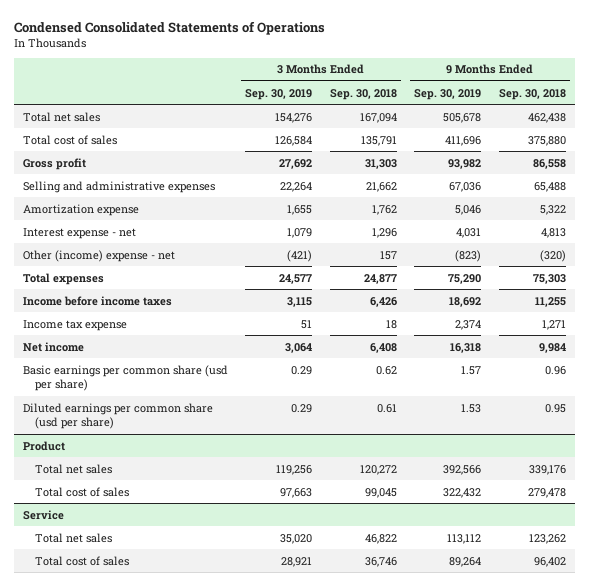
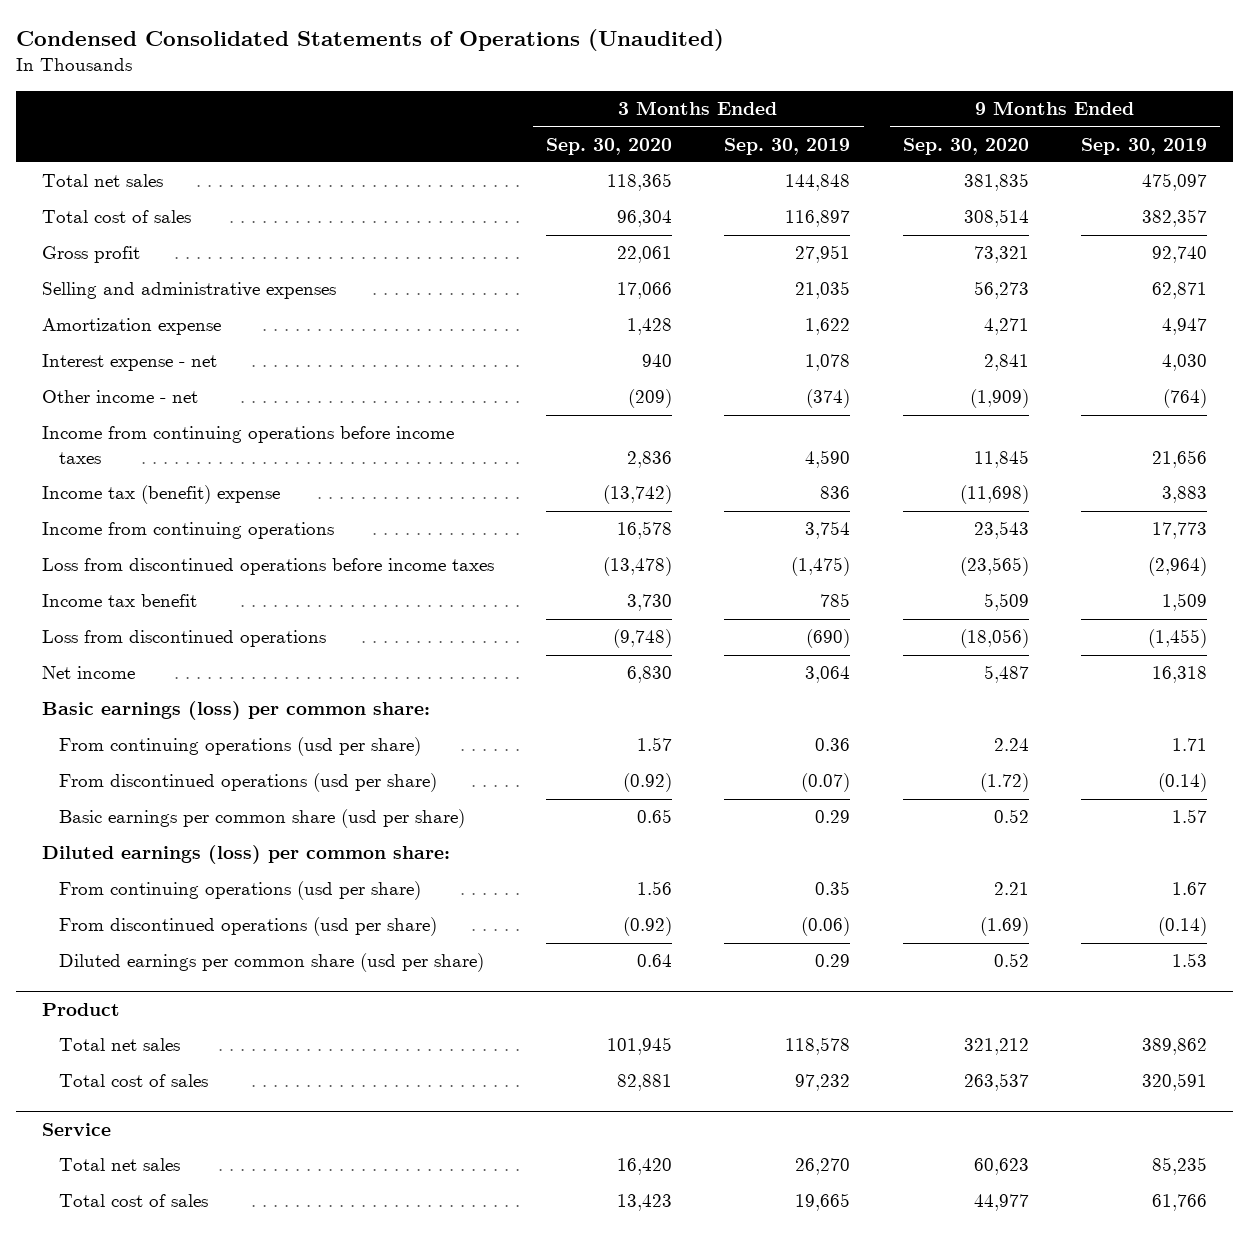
[14,20,326,35] Condensed Consolidated Statements of Operations -> [15,28,724,51] Condensed Consolidated Statements of Operations (Unaudited)
[329,88,397,100] Sep. 30, 2018 -> none
[498,88,566,100] Sep. 30, 2018 -> none
none -> [546,137,673,155] Sep. 30, 2020
none -> [902,137,1029,155] Sep. 30, 2020
[22,272,104,285] Total expenses -> none
[275,112,313,123] 154,276 -> [785,174,851,192] 144,848
[443,112,482,123] 505,678 -> [1142,173,1208,192] 475,097
[275,135,313,146] 126,584 -> [785,210,851,228] 116,897
[445,135,482,146] 411,696 -> [1142,209,1208,228] 382,357
[279,158,313,169] 27,692 -> [795,245,851,264] 27,951
[448,158,482,169] 93,982 -> [1152,246,1208,264] 92,740
[280,181,313,192] 22,264 -> [795,281,851,300] 21,035
[449,181,482,192] 67,036 -> [1152,282,1208,300] 62,871
[287,204,313,215] 1,655 -> [805,318,851,336] 1,622
[455,204,482,215] 5,046 -> [1162,318,1208,336] 4,947
[287,227,313,238] 1,079 -> [805,354,851,372] 1,078
[456,227,482,238] 4,031 -> [1162,354,1208,372] 4,030
[22,249,175,262] Other (income) expense - net -> [41,390,198,404] Other income - net
[287,249,313,262] (421) -> [806,389,851,409] (374)
[455,249,482,262] (823) -> [1163,389,1208,409] (764)
[22,295,172,306] Income before income taxes -> [41,426,454,464] Income from continuing operations before income taxes
[287,296,313,307] 3,115 -> [805,449,851,468] 4,590
[449,296,482,307] 18,692 -> [1152,449,1208,468] 21,656
[22,319,127,331] Income tax expense -> [41,485,280,505] Income tax (benefit) expense
[301,319,313,329] 51 -> [820,486,851,500] 836
[455,319,482,330] 2,374 -> [1162,486,1208,504] 3,883
none -> [41,522,334,540] Income from continuing operations
none -> [41,558,494,576] Loss from discontinued operations before income taxes
none -> [41,594,197,608] Income tax benefit
none -> [41,630,326,648] Loss from discontinued operations
none -> [41,701,430,721] Basic earnings (loss) per common share:
none -> [59,737,422,757] From continuing operations (usd per share)
none -> [59,773,438,793] From discontinued operations (usd per share)
none -> [41,845,450,865] Diluted earnings (loss) per common share:
none -> [59,881,422,901] From continuing operations (usd per share)
none -> [59,917,438,937] From discontinued operations (usd per share)
[276,464,313,475] 119,256 -> [785,1037,851,1056] 118,578
[443,464,482,475] 392,566 -> [1142,1038,1208,1056] 389,862
[280,487,313,498] 97,663 -> [795,1074,851,1092] 97,232
[443,487,482,498] 322,432 -> [1142,1073,1208,1092] 320,591
[280,533,313,544] 35,020 -> [795,1158,851,1176] 26,270
[447,533,482,544] 113,112 -> [1152,1157,1208,1176] 85,235
[281,556,313,567] 28,921 -> [795,1193,851,1212] 19,665
[449,556,482,567] 89,264 -> [1152,1194,1208,1212] 61,766

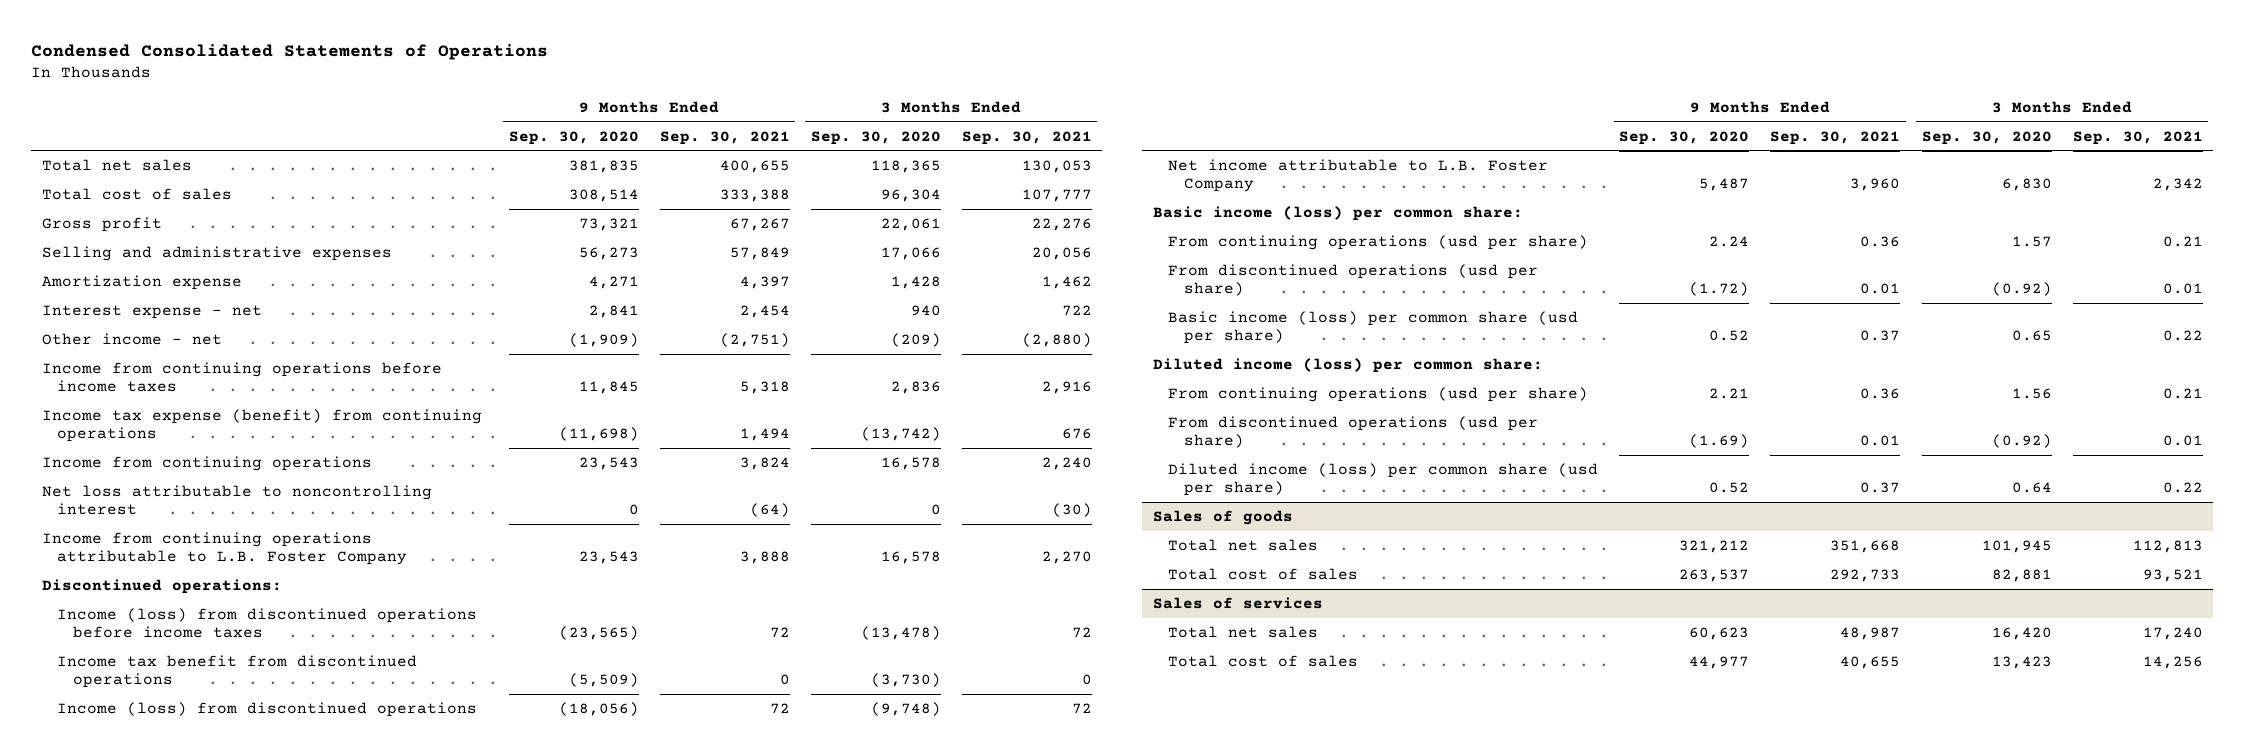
[15,28,724,51] Condensed Consolidated Statements of Operations (Unaudited) -> [31,43,549,60] Condensed Consolidated Statements of Operations
[724,137,851,155] Sep. 30, 2019 -> none
[1081,137,1208,155] Sep. 30, 2019 -> none
none -> [659,130,790,145] Sep. 30, 2021
none -> [961,130,1092,145] Sep. 30, 2021
[41,485,280,505] Income tax (benefit) expense -> [41,408,482,443] Income tax expense (benefit) from continuing operations
none -> [41,484,432,516] Net loss attributable to noncontrolling interest
none -> [41,531,408,566] Income from continuing operations attributable to L.B. Foster Company
none -> [41,578,282,594] Discontinued operations:
[41,558,494,576] Loss from discontinued operations before income taxes -> [57,607,478,639] Income (loss) from discontinued operations before income taxes
[41,594,197,608] Income tax benefit -> [57,654,418,689] Income tax benefit from discontinued operations
[627,594,673,612] 3,730 -> [870,673,941,688] (3,730)
[983,593,1029,612] 5,509 -> [568,673,639,688] (5,509)
[41,630,326,648] Loss from discontinued operations -> [57,701,478,717] Income (loss) from discontinued operations
[41,666,135,680] Net income -> [1168,158,1549,193] Net income attributable to L.B. Foster Company
[41,701,430,721] Basic earnings (loss) per common share: -> [1152,205,1523,221] Basic income (loss) per common share:
[59,809,466,829] Basic earnings per common share (usd per share) -> [1168,310,1579,345] Basic income (loss) per common share (usd per share)
[41,845,450,865] Diluted earnings (loss) per common share: -> [1152,357,1543,373] Diluted income (loss) per common share:
[59,953,485,973] Diluted earnings per common share (usd per share) -> [1168,462,1599,497] Diluted income (loss) per common share (usd per share)
[41,1002,120,1016] Product -> [1152,509,1293,525] Sales of goods
[41,1122,111,1136] Service -> [1152,596,1323,609] Sales of services

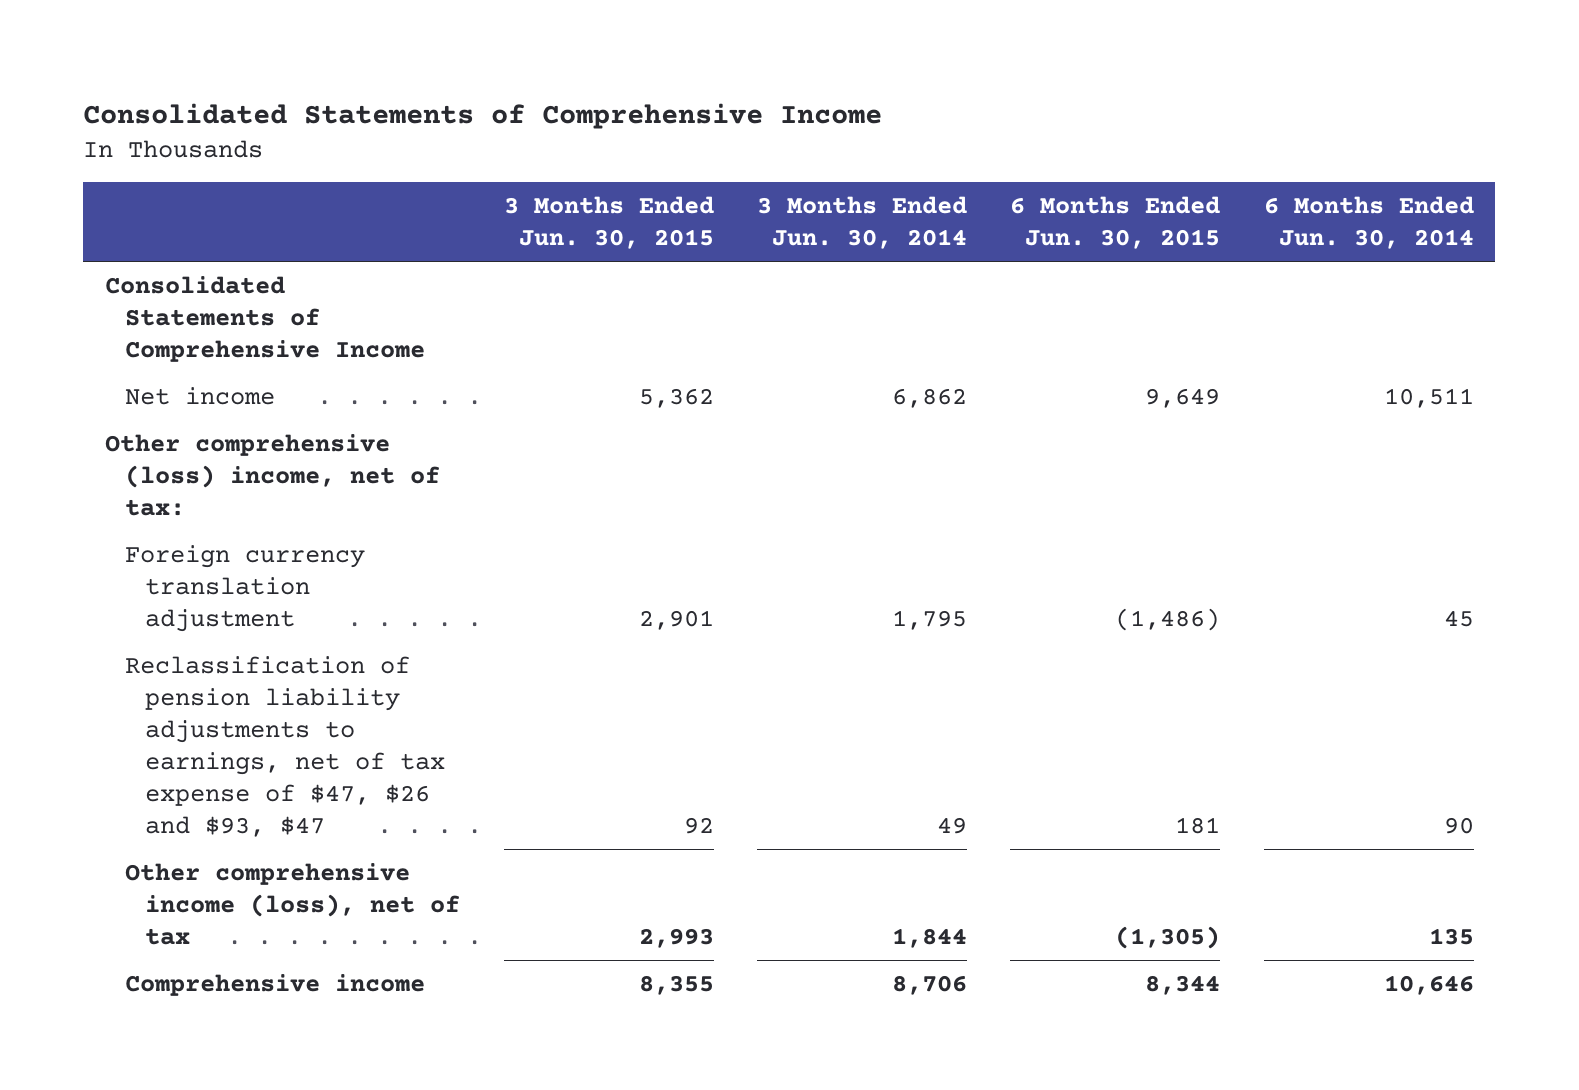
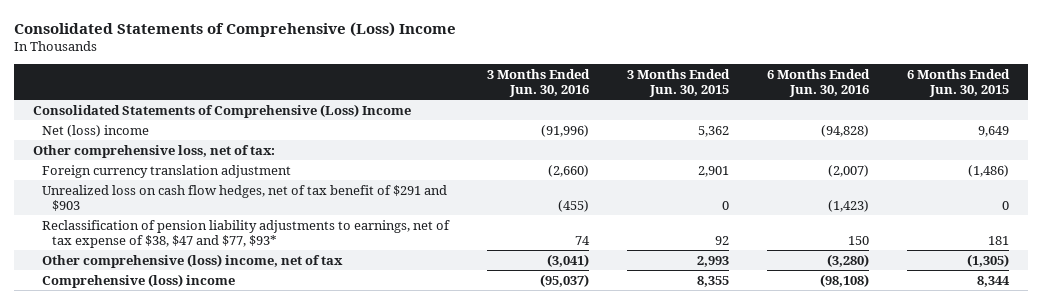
[83,102,883,129] Consolidated Statements of Comprehensive Income -> [13,21,456,37] Consolidated Statements of Comprehensive (Loss) Income
[757,196,968,250] 3 Months Ended Jun. 30, 2014 -> none
[1263,196,1474,250] 6 Months Ended Jun. 30, 2014 -> none
none -> [487,68,591,97] 3 Months Ended Jun. 30, 2016
none -> [767,68,871,97] 6 Months Ended Jun. 30, 2016
[104,276,426,362] Consolidated Statements of Comprehensive Income -> [32,103,411,118] Consolidated Statements of Comprehensive (Loss) Income
[125,387,276,406] Net income -> [42,124,150,137] Net (loss) income
[104,434,441,516] Other comprehensive (loss) income, net of tax: -> [32,144,275,158] Other comprehensive loss, net of tax:
none -> [42,184,448,211] Unrealized loss on cash flow hedges, net of tax benefit of $291 and $903
[125,656,446,837] Reclassification of pension liability adjustments to earnings, net of tax expense of $47, $26 and $93, $47 -> [42,219,451,248] Reclassification of pension liability adjustments to earnings, net of tax expense of $38, $47 and $77, $93*
[125,863,461,945] Other comprehensive income (loss), net of tax -> [42,253,344,268] Other comprehensive (loss) income, net of tax
[125,974,426,997] Comprehensive income -> [42,273,236,288] Comprehensive (loss) income

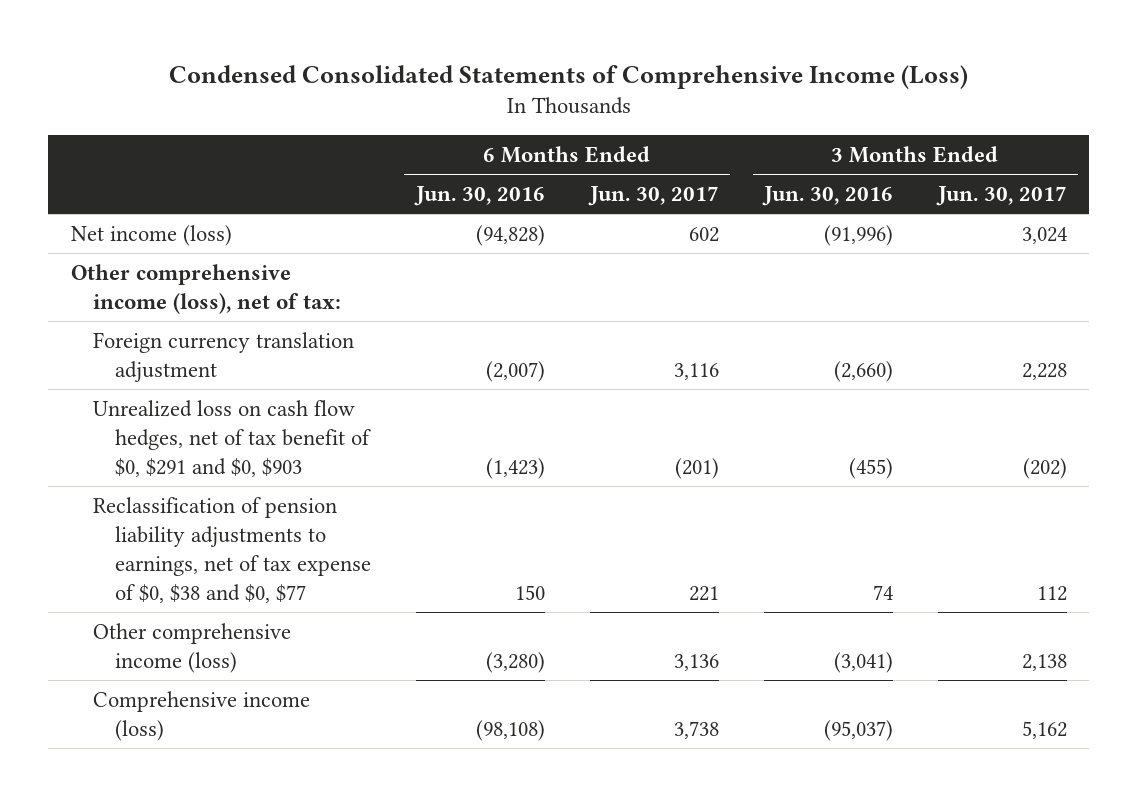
[13,21,456,37] Consolidated Statements of Comprehensive (Loss) Income -> [168,64,968,89] Condensed Consolidated Statements of Comprehensive Income (Loss)
[627,68,731,97] 3 Months Ended Jun. 30, 2015 -> none
[907,68,1011,97] 6 Months Ended Jun. 30, 2015 -> none
none -> [587,186,719,207] Jun. 30, 2017
none -> [935,186,1067,207] Jun. 30, 2017
[32,103,411,118] Consolidated Statements of Comprehensive (Loss) Income -> none
[42,124,150,137] Net (loss) income -> [70,224,232,246] Net income (loss)
[32,144,275,158] Other comprehensive loss, net of tax: -> [70,263,341,314] Other comprehensive income (loss), net of tax:
[42,184,448,211] Unrealized loss on cash flow hedges, net of tax benefit of $291 and $903 -> [92,399,371,477] Unrealized loss on cash flow hedges, net of tax benefit of $0, $291 and $0, $903
[42,219,451,248] Reclassification of pension liability adjustments to earnings, net of tax expense of $38, $47 and $77, $93* -> [92,496,371,603] Reclassification of pension liability adjustments to earnings, net of tax expense of $0, $38 and $0, $77
[42,253,344,268] Other comprehensive (loss) income, net of tax -> [92,622,291,673] Other comprehensive income (loss)
[42,273,236,288] Comprehensive (loss) income -> [92,690,310,741] Comprehensive income (loss)

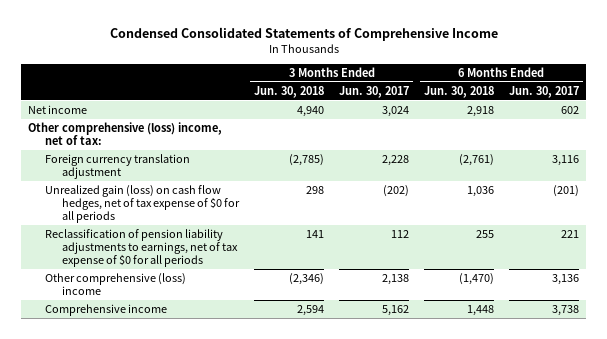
[168,64,968,89] Condensed Consolidated Statements of Comprehensive Income (Loss) -> [109,27,498,42] Condensed Consolidated Statements of Comprehensive Income
[413,186,545,207] Jun. 30, 2016 -> none
[761,186,893,207] Jun. 30, 2016 -> none
none -> [254,85,325,98] Jun. 30, 2018
none -> [423,85,494,98] Jun. 30, 2018
[70,224,232,246] Net income (loss) -> [28,104,88,114] Net income
[70,263,341,314] Other comprehensive income (loss), net of tax: -> [28,121,223,146] Other comprehensive (loss) income, net of tax:
[92,399,371,477] Unrealized loss on cash flow hedges, net of tax benefit of $0, $291 and $0, $903 -> [45,184,241,224] Unrealized gain (loss) on cash flow hedges, net of tax expense of $0 for all periods
[92,496,371,603] Reclassification of pension liability adjustments to earnings, net of tax expense of $0, $38 and $0, $77 -> [45,228,239,268] Reclassification of pension liability adjustments to earnings, net of tax expense of $0 for all periods
[92,622,291,673] Other comprehensive income (loss) -> [45,272,187,296] Other comprehensive (loss) income
[92,690,310,741] Comprehensive income (loss) -> [45,303,168,316] Comprehensive income

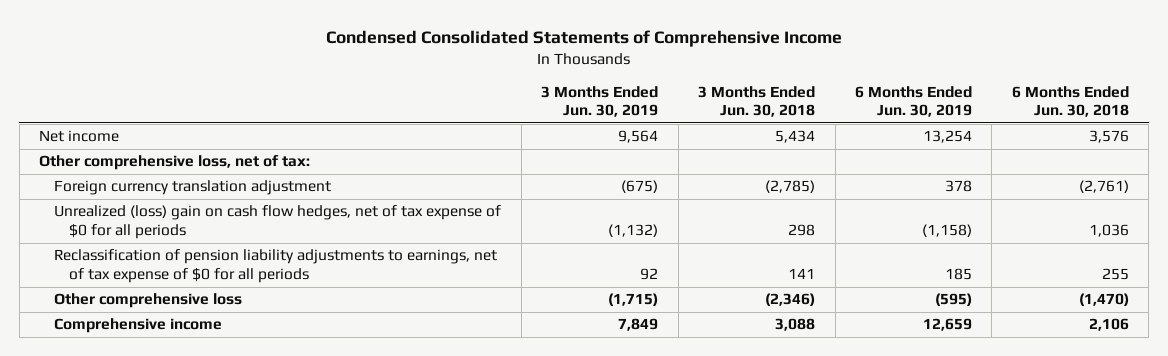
[339,85,410,98] Jun. 30, 2017 -> none
[508,85,579,98] Jun. 30, 2017 -> none
none -> [541,85,659,118] 3 Months Ended Jun. 30, 2019
none -> [855,85,973,118] 6 Months Ended Jun. 30, 2019
[297,105,325,117] 4,940 -> [775,130,816,144] 5,434
[466,105,494,117] 2,918 -> [1088,130,1129,144] 3,576
[28,121,223,146] Other comprehensive (loss) income, net of tax: -> [39,155,311,171] Other comprehensive loss, net of tax:
[45,184,241,224] Unrealized gain (loss) on cash flow hedges, net of tax expense of $0 for all periods -> [54,205,502,240] Unrealized (loss) gain on cash flow hedges, net of tax expense of $0 for all periods
[45,272,187,296] Other comprehensive (loss) income -> [54,293,243,309] Other comprehensive loss
[297,304,325,316] 2,594 -> [775,318,816,332] 3,088
[466,304,494,316] 1,448 -> [1088,318,1129,332] 2,106

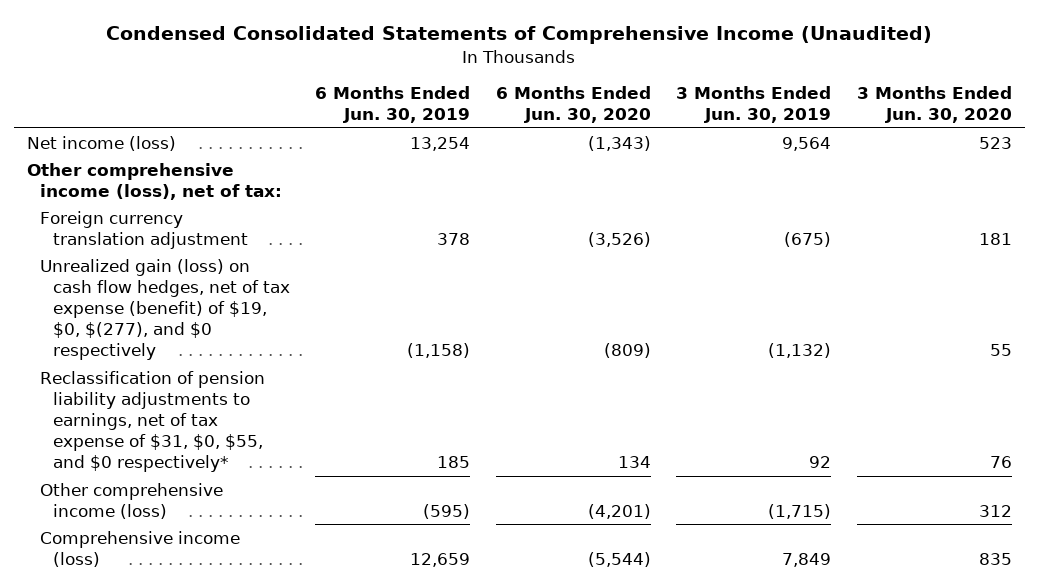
[326,29,843,47] Condensed Consolidated Statements of Comprehensive Income -> [106,26,933,45] Condensed Consolidated Statements of Comprehensive Income (Unaudited)
[698,85,816,118] 3 Months Ended Jun. 30, 2018 -> none
[1011,85,1129,118] 6 Months Ended Jun. 30, 2018 -> none
none -> [495,86,651,124] 6 Months Ended Jun. 30, 2020
none -> [856,86,1012,124] 3 Months Ended Jun. 30, 2020
[39,130,120,143] Net income -> [27,135,177,151] Net income (loss)
[39,155,311,171] Other comprehensive loss, net of tax: -> [27,162,282,200] Other comprehensive income (loss), net of tax:
[54,205,502,240] Unrealized (loss) gain on cash flow hedges, net of tax expense of $0 for all periods -> [39,258,290,361] Unrealized gain (loss) on cash flow hedges, net of tax expense (benefit) of $19, $0, $(277), and $0 respectively
[54,249,498,284] Reclassification of pension liability adjustments to earnings, net of tax expense of $0 for all periods -> [39,370,265,473] Reclassification of pension liability adjustments to earnings, net of tax expense of $31, $0, $55, and $0 respectively*
[54,293,243,309] Other comprehensive loss -> [39,482,223,519] Other comprehensive income (loss)
[54,318,223,334] Comprehensive income -> [39,530,240,567] Comprehensive income (loss)

